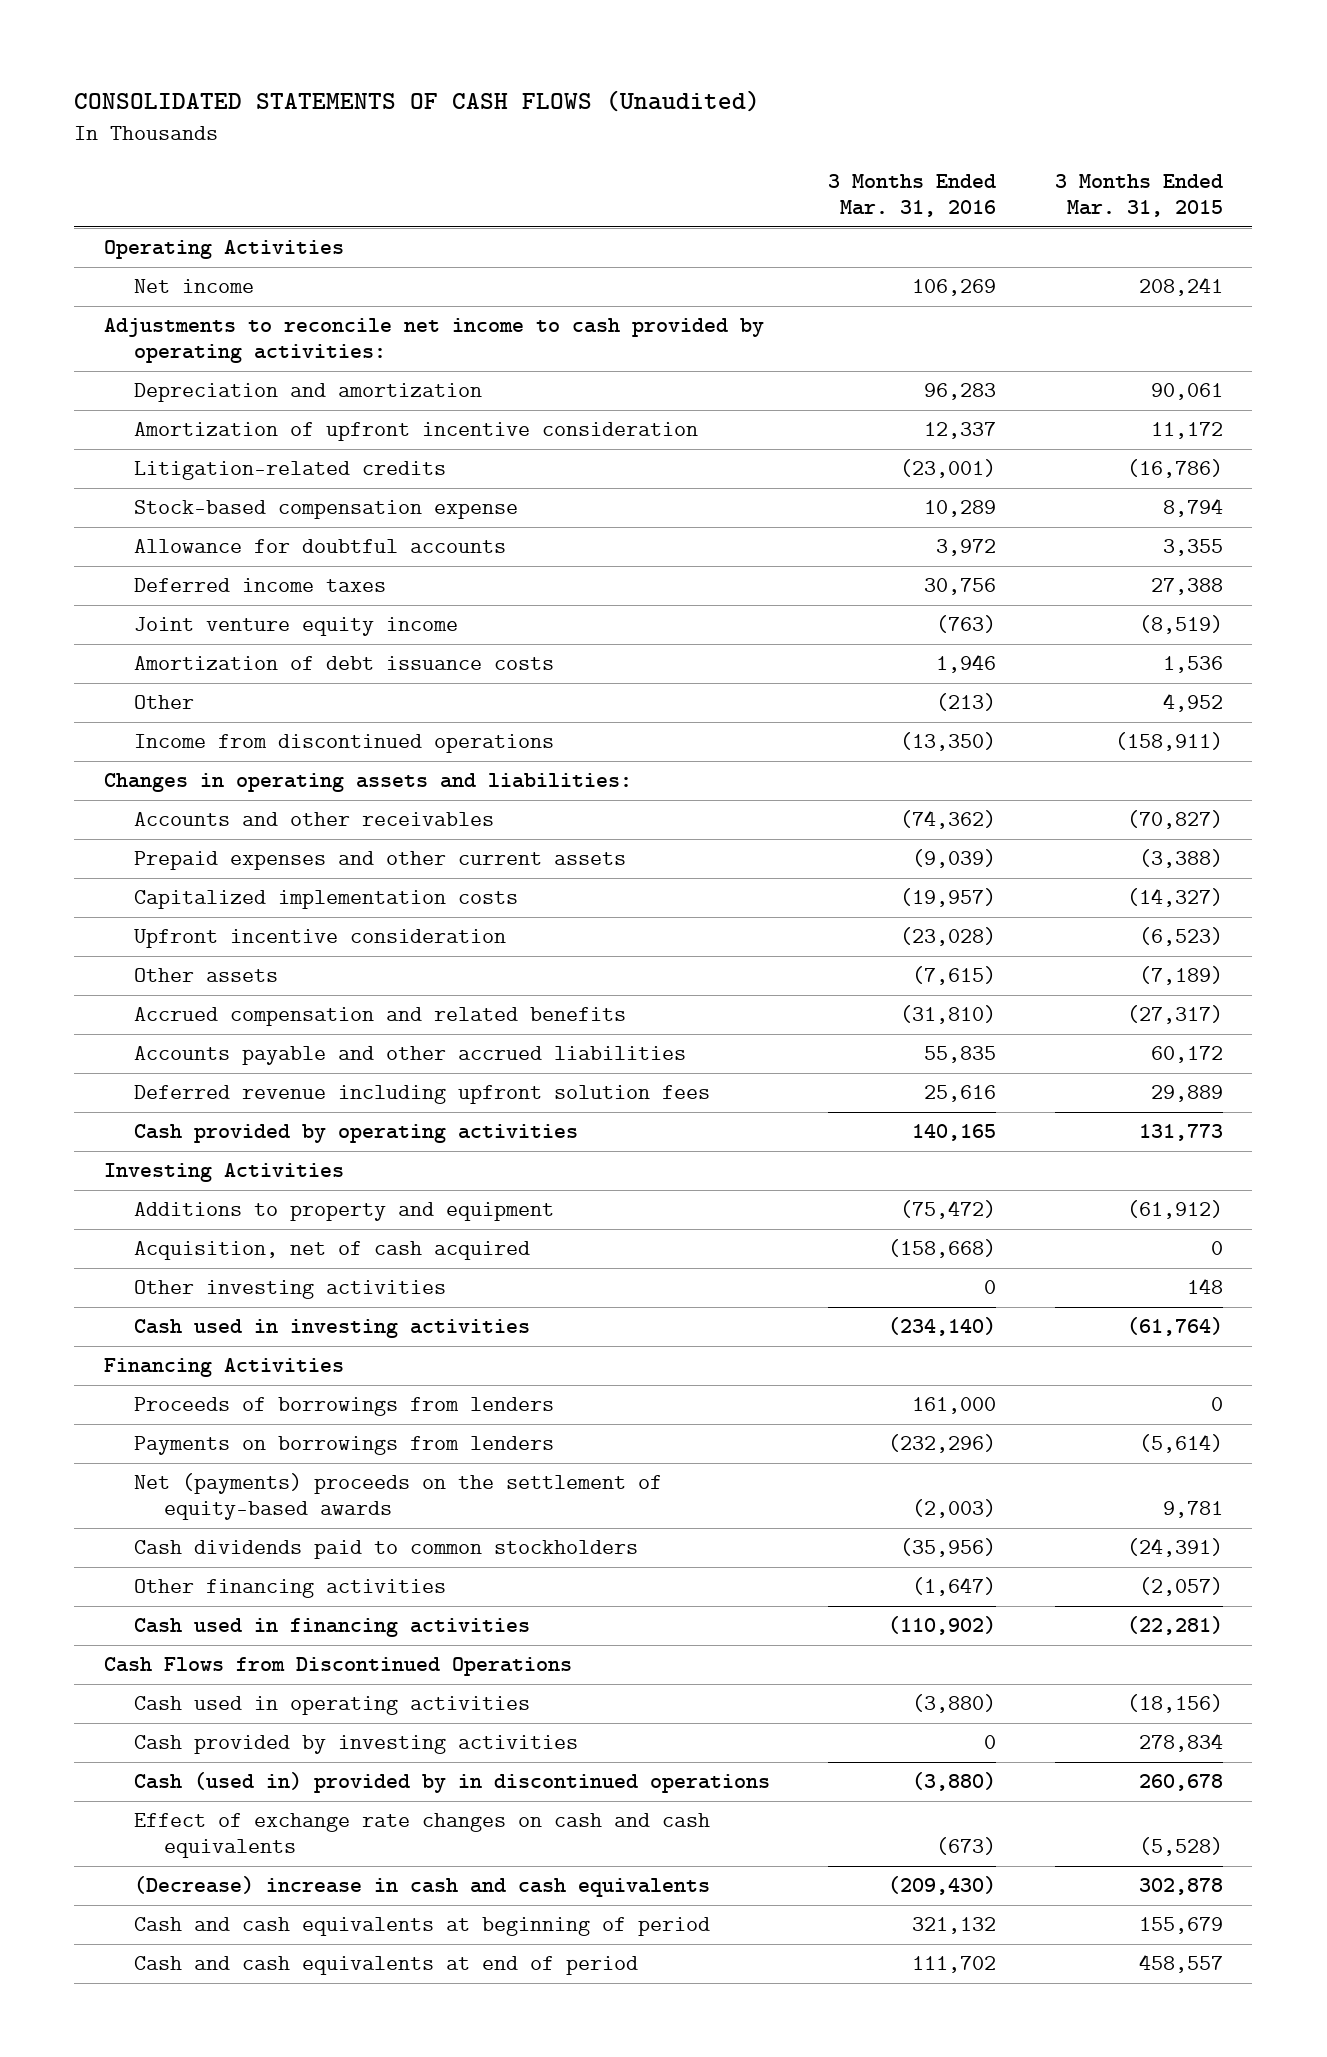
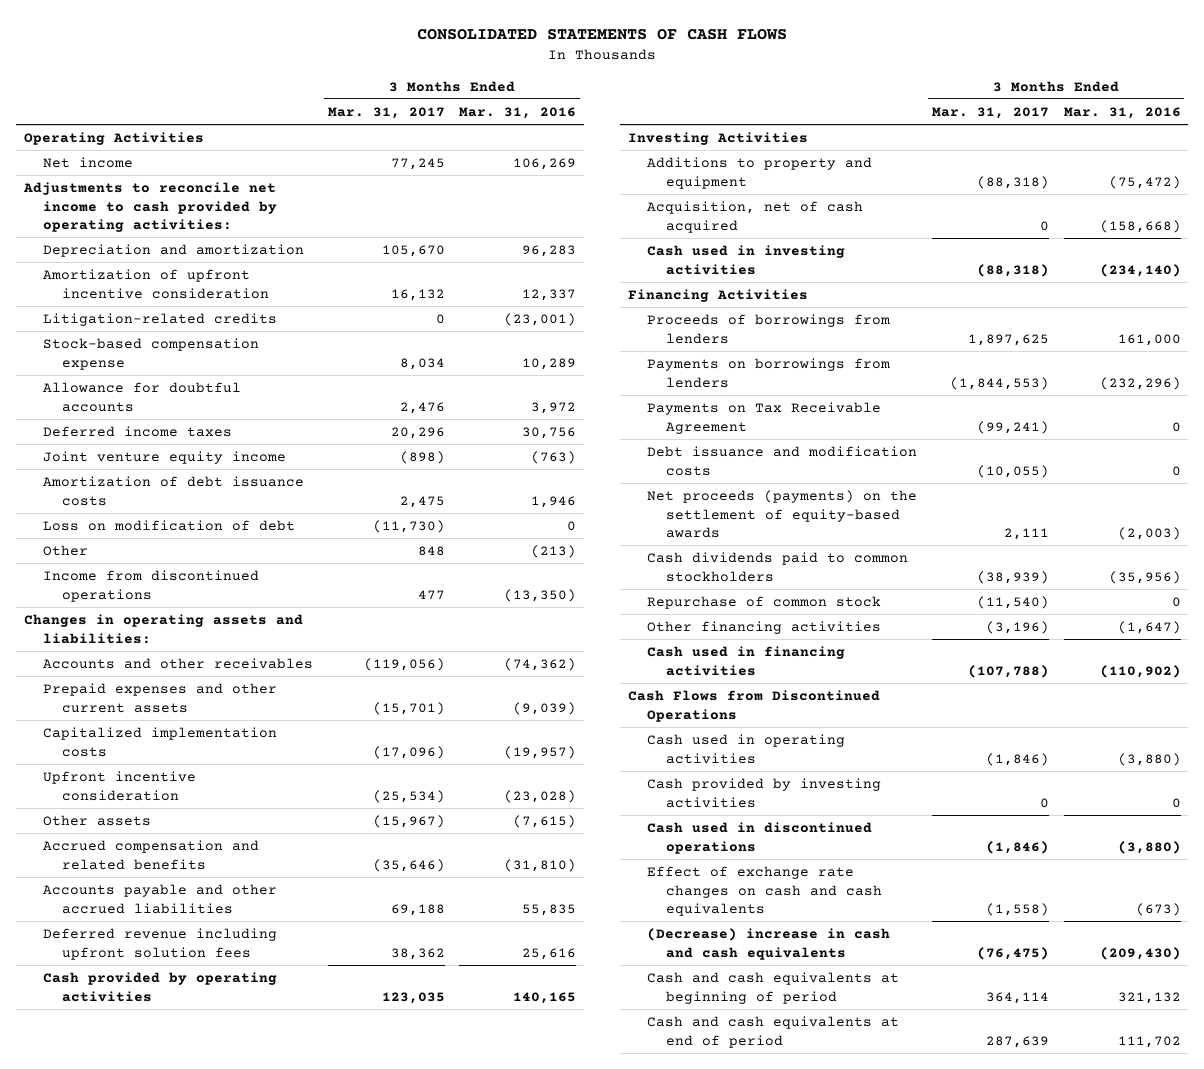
[74,90,761,113] CONSOLIDATED STATEMENTS OF CASH FLOWS (Unaudited) -> [417,28,788,41] CONSOLIDATED STATEMENTS OF CASH FLOWS
[1054,174,1223,218] 3 Months Ended Mar. 31, 2015 -> none
none -> [327,106,445,119] Mar. 31, 2017
none -> [42,519,295,531] Loss on modification of debt
[133,1280,446,1300] Other investing activities -> none
none -> [647,401,882,434] Payments on Tax Receivable Agreement
none -> [647,445,918,476] Debt issuance and modification costs
[133,1473,662,1521] Net (payments) proceeds on the settlement of equity-based awards -> [647,489,918,539] Net proceeds (payments) on the settlement of equity-based awards
none -> [647,595,882,609] Repurchase of common stock
[133,1772,770,1794] Cash (used in) provided by in discontinued operations -> [647,821,873,854] Cash used in discontinued operations

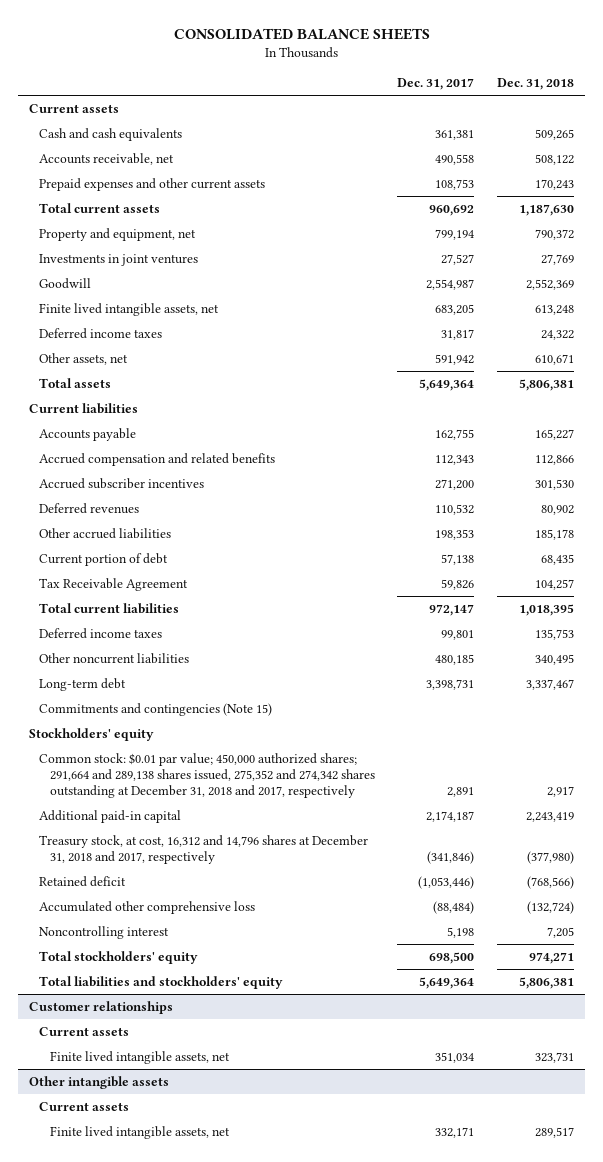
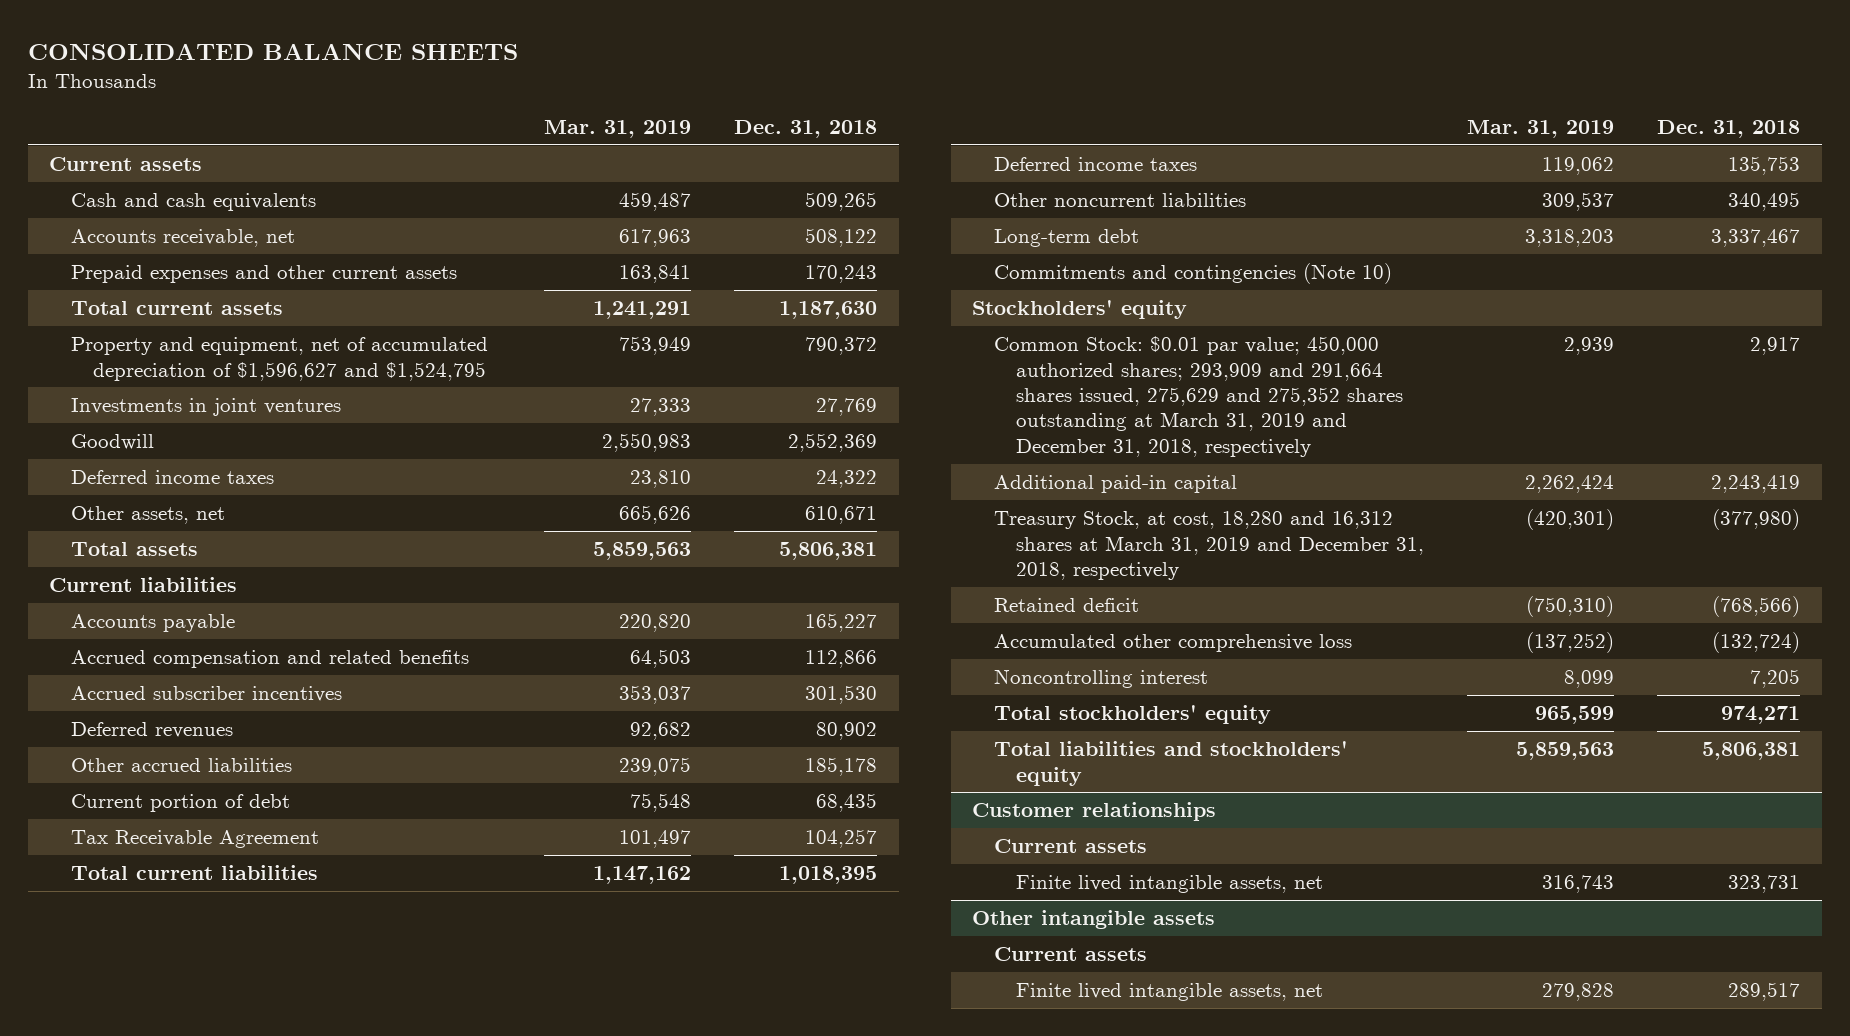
[397,78,475,91] Dec. 31, 2017 -> none
none -> [544,119,692,138] Mar. 31, 2019
[39,227,197,241] Property and equipment, net -> [71,337,489,381] Property and equipment, net of accumulated depreciation of $1,596,627 and $1,524,795
[39,302,220,316] Finite lived intangible assets, net -> none
[39,702,273,716] Commitments and contingencies (Note 15) -> [994,263,1393,285] Commitments and contingencies (Note 10)
[39,752,375,798] Common stock: $0.01 par value; 450,000 authorized shares; 291,664 and 289,138 shares issued, 275,352 and 274,342 shares outstanding at December 31, 2018 and 2017, respectively -> [994,336,1404,457] Common Stock: $0.01 par value; 450,000 authorized shares; 293,909 and 291,664 shares issued, 275,629 and 275,352 shares outstanding at March 31, 2019 and December 31, 2018, respectively
[39,834,369,864] Treasury stock, at cost, 16,312 and 14,796 shares at December 31, 2018 and 2017, respectively -> [994,511,1425,580] Treasury Stock, at cost, 18,280 and 16,312 shares at March 31, 2019 and December 31, 2018, respectively

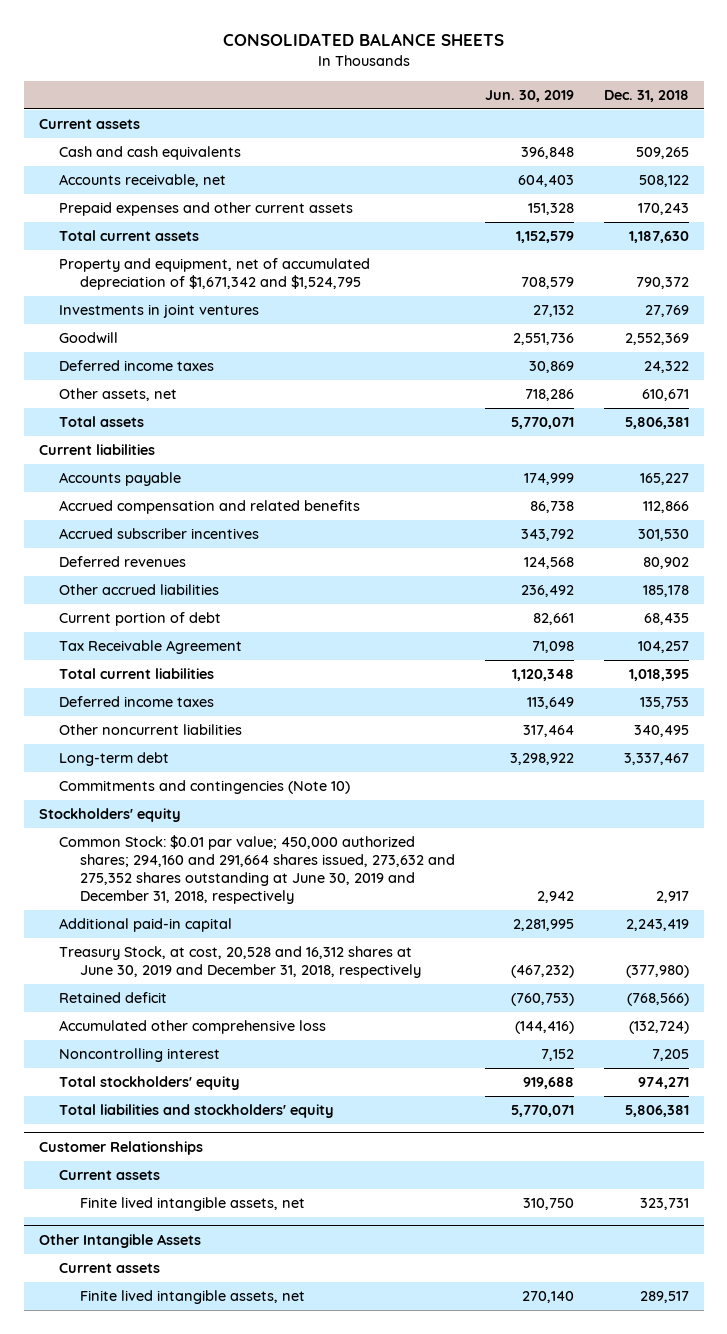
[544,119,692,138] Mar. 31, 2019 -> none
none -> [484,89,574,102] Jun. 30, 2019
[71,337,489,381] Property and equipment, net of accumulated depreciation of $1,596,627 and $1,524,795 -> [59,258,371,291] Property and equipment, net of accumulated depreciation of $1,671,342 and $1,524,795
[994,336,1404,457] Common Stock: $0.01 par value; 450,000 authorized shares; 293,909 and 291,664 shares issued, 275,629 and 275,352 shares outstanding at March 31, 2019 and December 31, 2018, respectively -> [59,835,455,905] Common Stock: $0.01 par value; 450,000 authorized shares; 294,160 and 291,664 shares issued, 273,632 and 275,352 shares outstanding at June 30, 2019 and December 31, 2018, respectively
[994,511,1425,580] Treasury Stock, at cost, 18,280 and 16,312 shares at March 31, 2019 and December 31, 2018, respectively -> [59,946,421,979] Treasury Stock, at cost, 20,528 and 16,312 shares at June 30, 2019 and December 31, 2018, respectively
[972,802,1217,822] Customer relationships -> [38,1141,203,1156] Customer Relationships
[972,910,1216,930] Other intangible assets -> [38,1234,201,1249] Other Intangible Assets

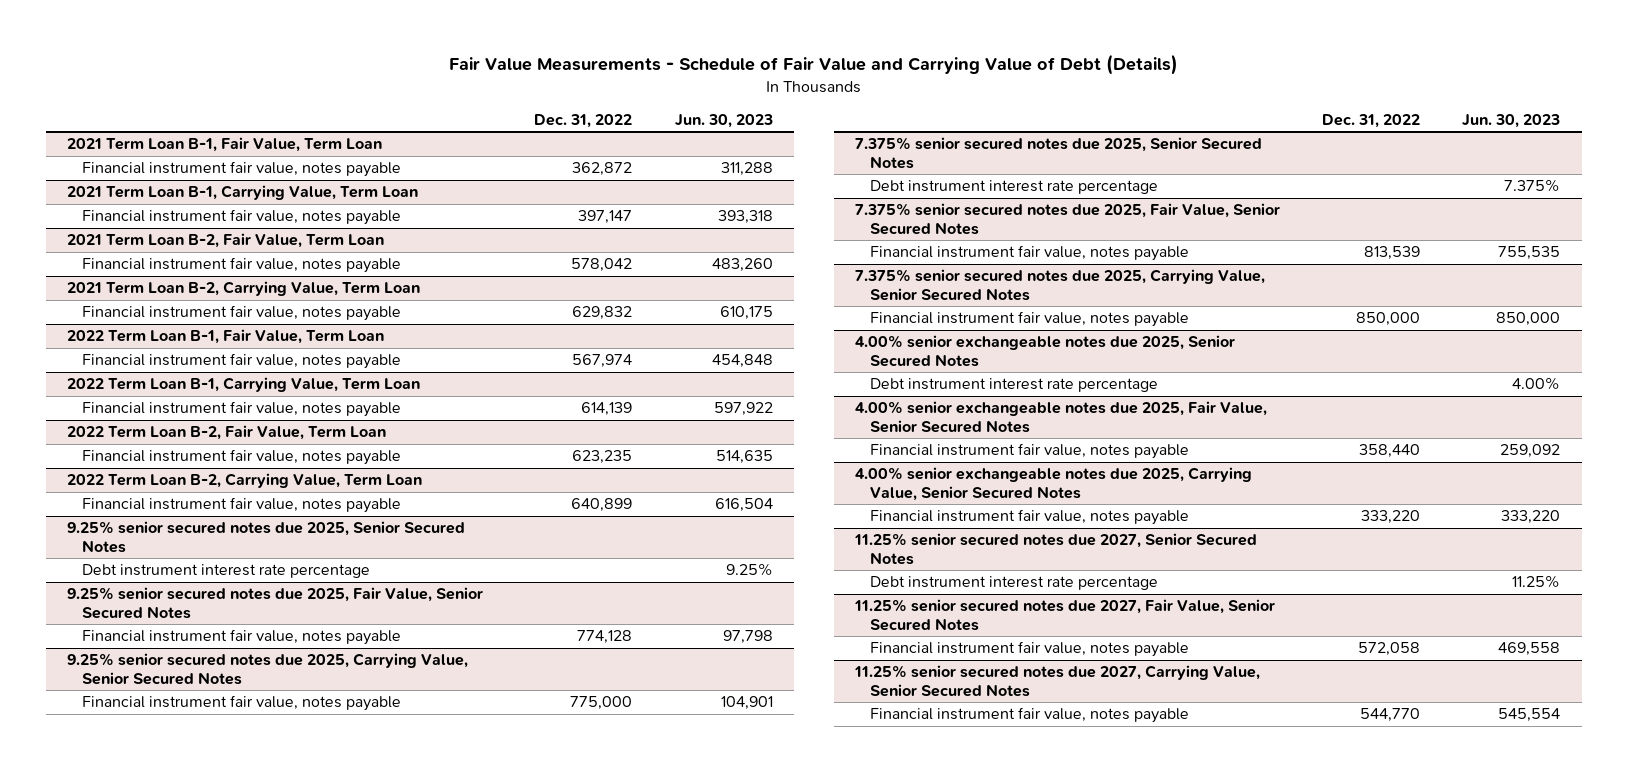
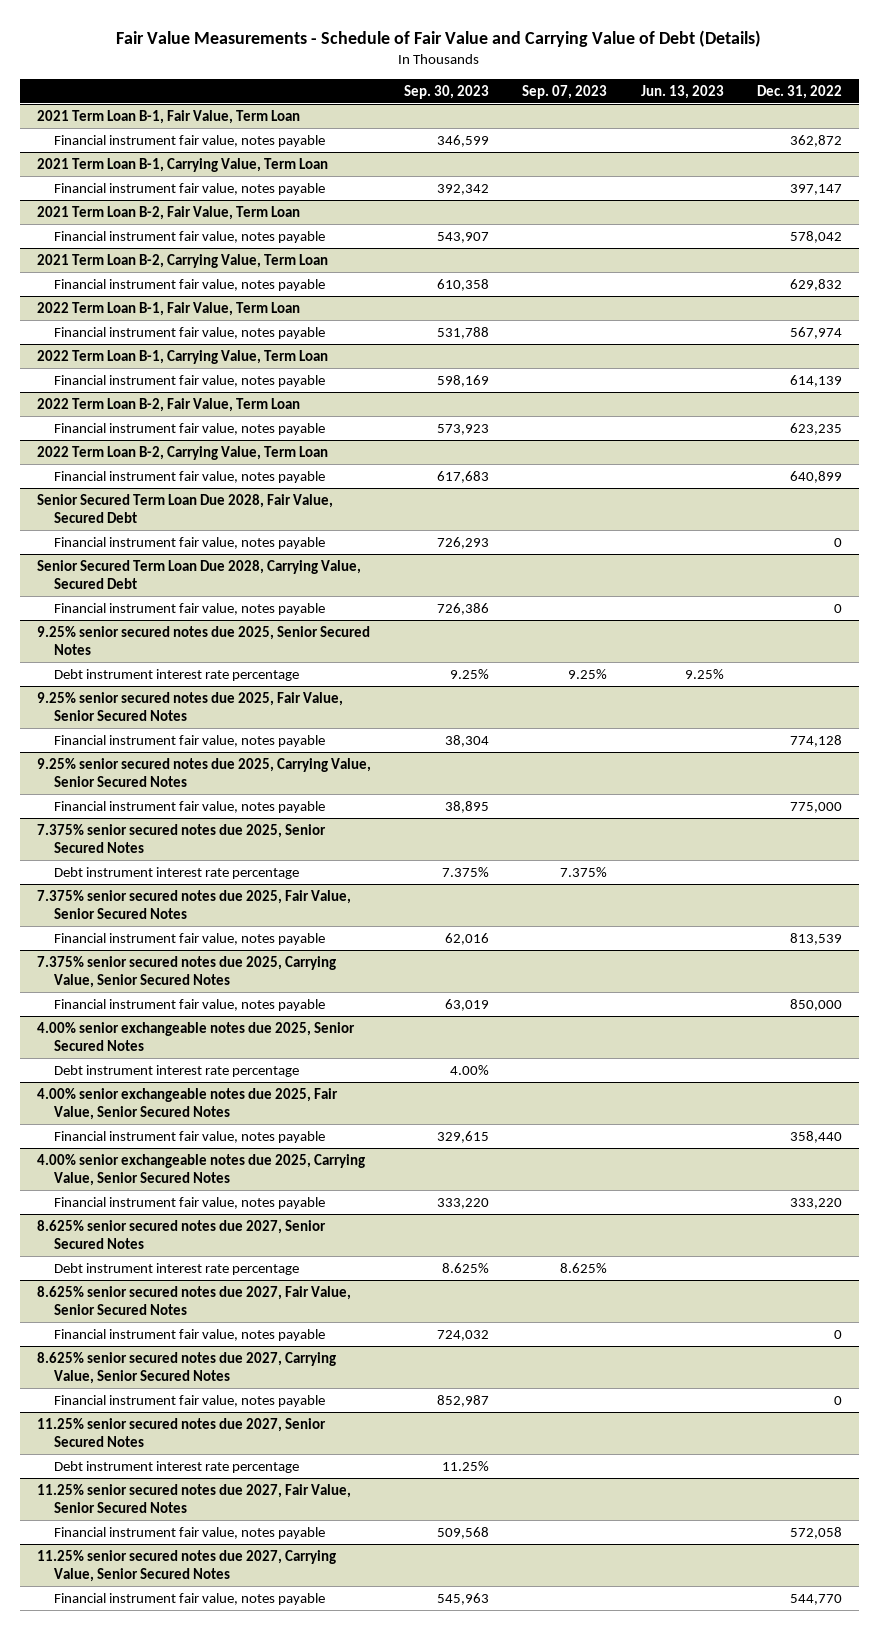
[674,113,773,128] Jun. 30, 2023 -> none
none -> [404,84,490,99] Sep. 30, 2023
none -> [522,84,608,99] Sep. 07, 2023
none -> [640,84,724,99] Jun. 13, 2023
none -> [36,493,333,524] Senior Secured Term Loan Due 2028, Fair Value, Secured Debt
none -> [54,536,326,549] Financial instrument fair value, notes payable
none -> [36,559,361,590] Senior Secured Term Loan Due 2028, Carrying Value, Secured Debt
none -> [54,602,326,615] Financial instrument fair value, notes payable
none -> [36,1219,326,1250] 8.625% senior secured notes due 2027, Senior Secured Notes
none -> [54,1262,300,1275] Debt instrument interest rate percentage
none -> [36,1285,351,1316] 8.625% senior secured notes due 2027, Fair Value, Senior Secured Notes
none -> [54,1328,326,1341] Financial instrument fair value, notes payable
none -> [36,1351,336,1385] 8.625% senior secured notes due 2027, Carrying Value, Senior Secured Notes
none -> [54,1394,326,1407] Financial instrument fair value, notes payable

